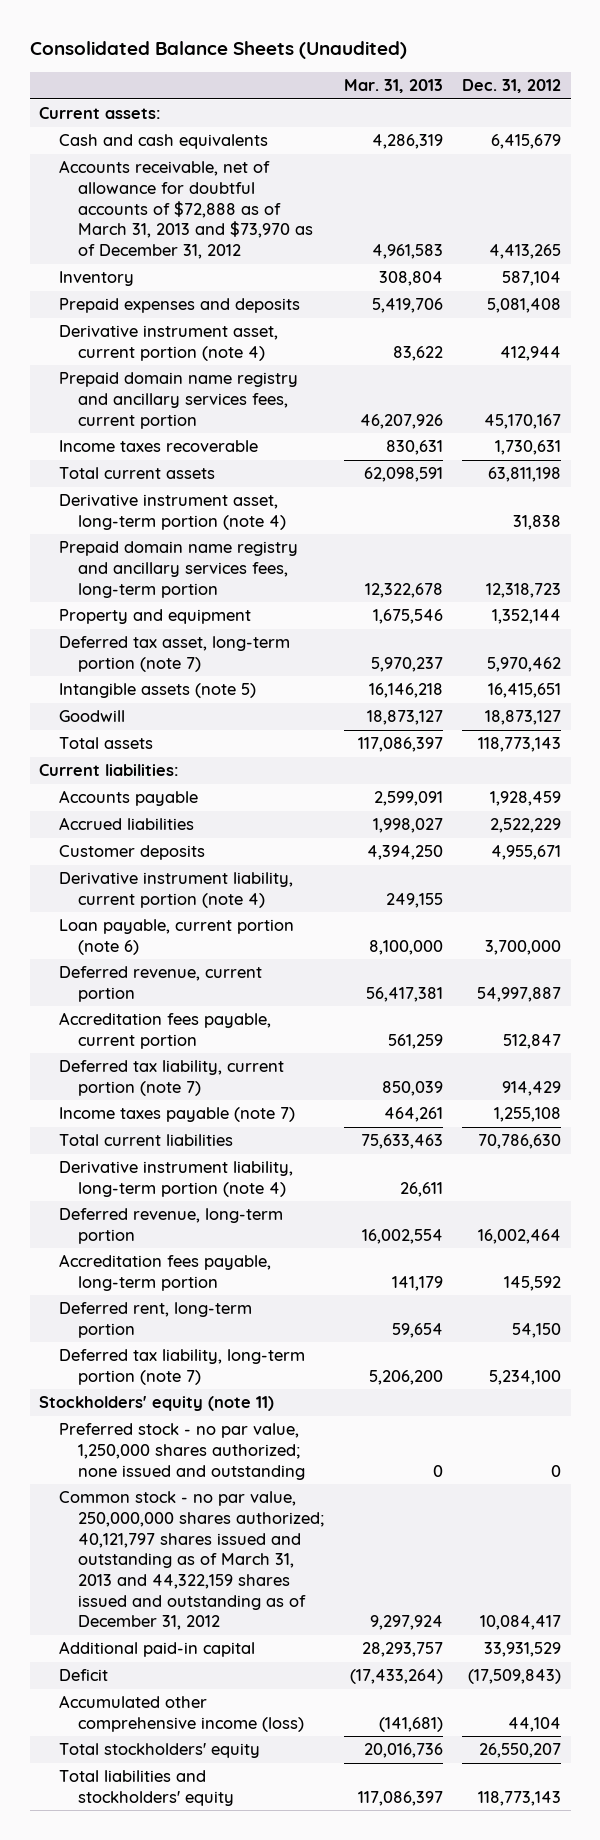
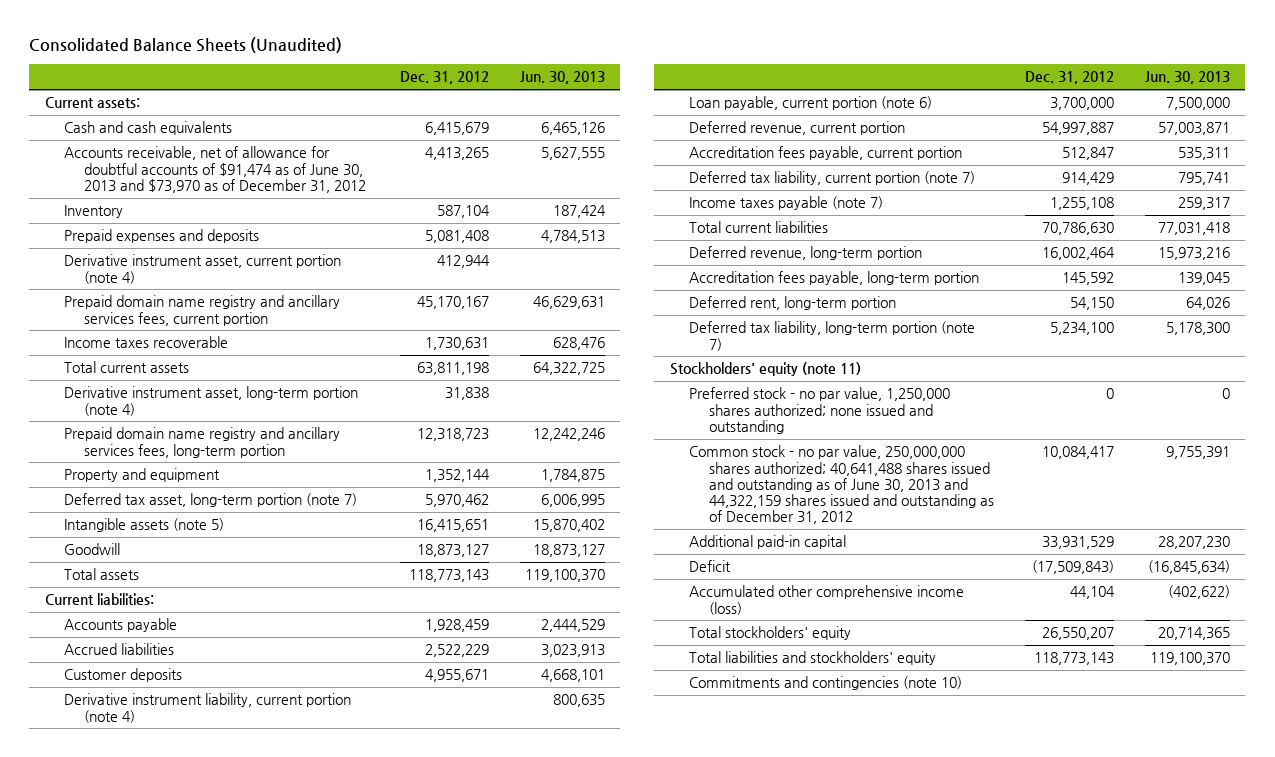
[343,79,443,94] Mar. 31, 2013 -> none
none -> [519,71,605,85] Jun. 30, 2013
[58,160,314,260] Accounts receivable, net of allowance for doubtful accounts of $72,888 as of March 31, 2013 and $73,970 as of December 31, 2012 -> [64,146,366,193] Accounts receivable, net of allowance for doubtful accounts of $91,474 as of June 30, 2013 and $73,970 as of December 31, 2012
[58,1161,293,1197] Derivative instrument liability, long-term portion (note 4) -> none
[58,1491,325,1631] Common stock - no par value, 250,000,000 shares authorized; 40,121,797 shares issued and outstanding as of March 31, 2013 and 44,322,159 shares issued and outstanding as of December 31, 2012 -> [689,445,994,525] Common stock - no par value, 250,000,000 shares authorized; 40,641,488 shares issued and outstanding as of June 30, 2013 and 44,322,159 shares issued and outstanding as of December 31, 2012
none -> [689,676,963,691] Commitments and contingencies (note 10)

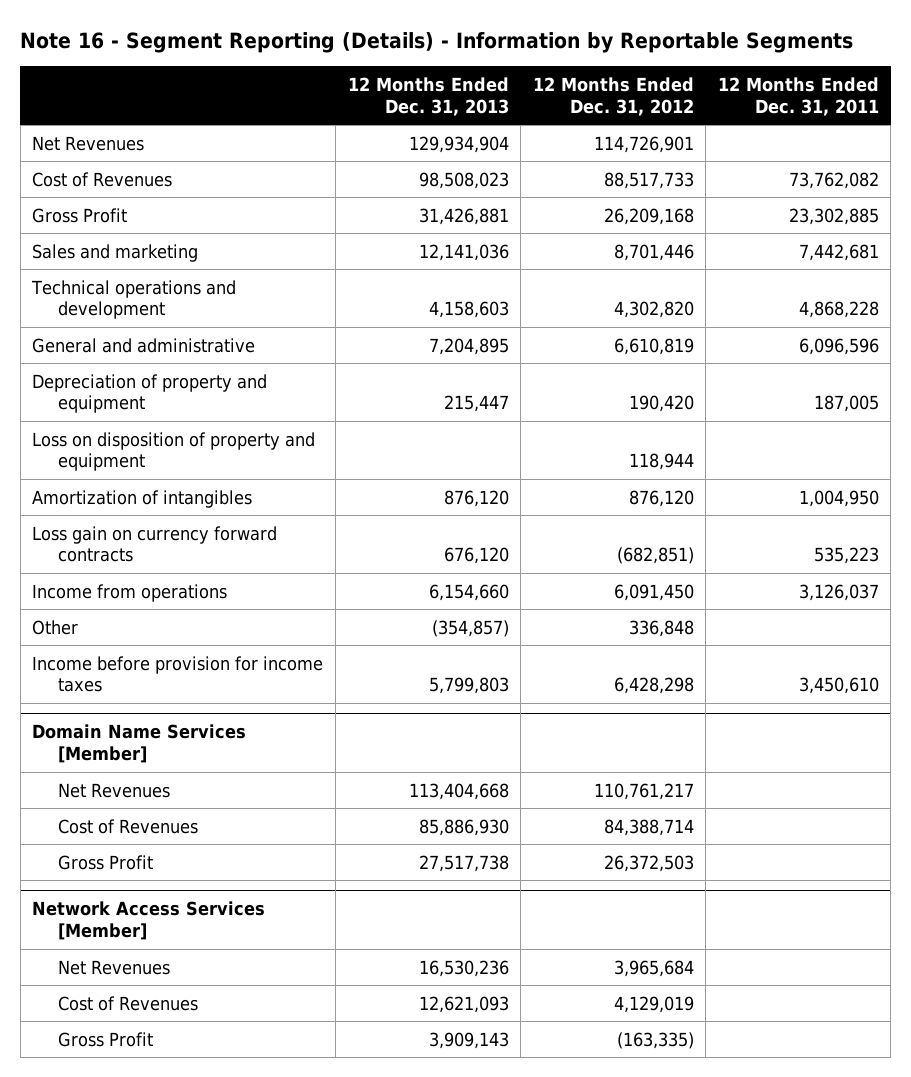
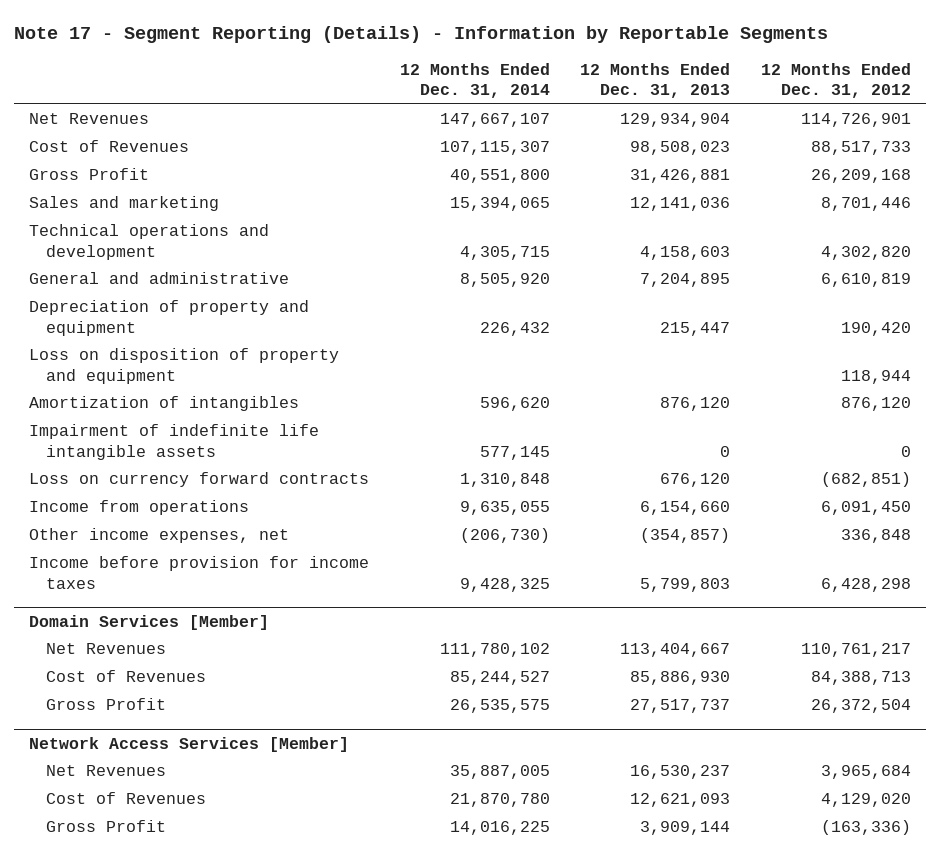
[20,32,854,54] Note 16 - Segment Reporting (Details) - Information by Reportable Segments -> [13,26,828,44] Note 17 - Segment Reporting (Details) - Information by Reportable Segments
[717,77,879,116] 12 Months Ended Dec. 31, 2011 -> none
none -> [399,62,550,99] 12 Months Ended Dec. 31, 2014
none -> [29,424,320,460] Impairment of indefinite life intangible assets
[32,525,278,563] Loss gain on currency forward contracts -> [29,472,370,488] Loss on currency forward contracts
[32,619,79,635] Other -> [29,528,290,544] Other income expenses, net
[32,724,247,764] Domain Name Services [Member] -> [29,614,270,630] Domain Services [Member]
[408,782,509,800] 113,404,668 -> [620,643,731,658] 113,404,667
[603,818,694,836] 84,388,714 -> [810,671,911,686] 84,388,713
[418,854,509,872] 27,517,738 -> [630,699,731,714] 27,517,737
[603,854,694,872] 26,372,503 -> [810,699,911,714] 26,372,504
[418,959,509,977] 16,530,236 -> [630,765,731,780] 16,530,237
[613,995,694,1013] 4,129,019 -> [820,793,911,808] 4,129,020
[428,1031,509,1049] 3,909,143 -> [640,821,731,836] 3,909,144
[616,1031,694,1049] (163,335) -> [820,820,911,836] (163,336)

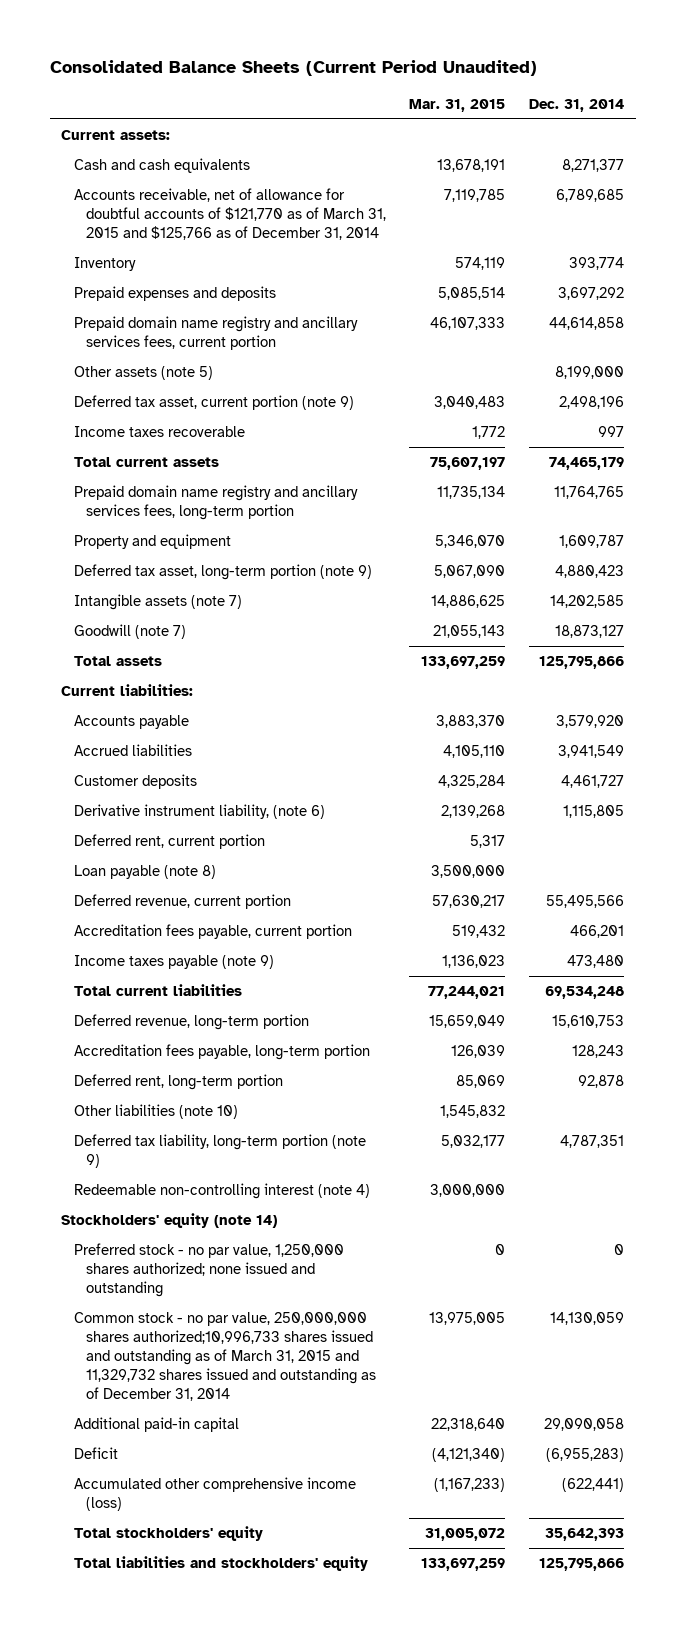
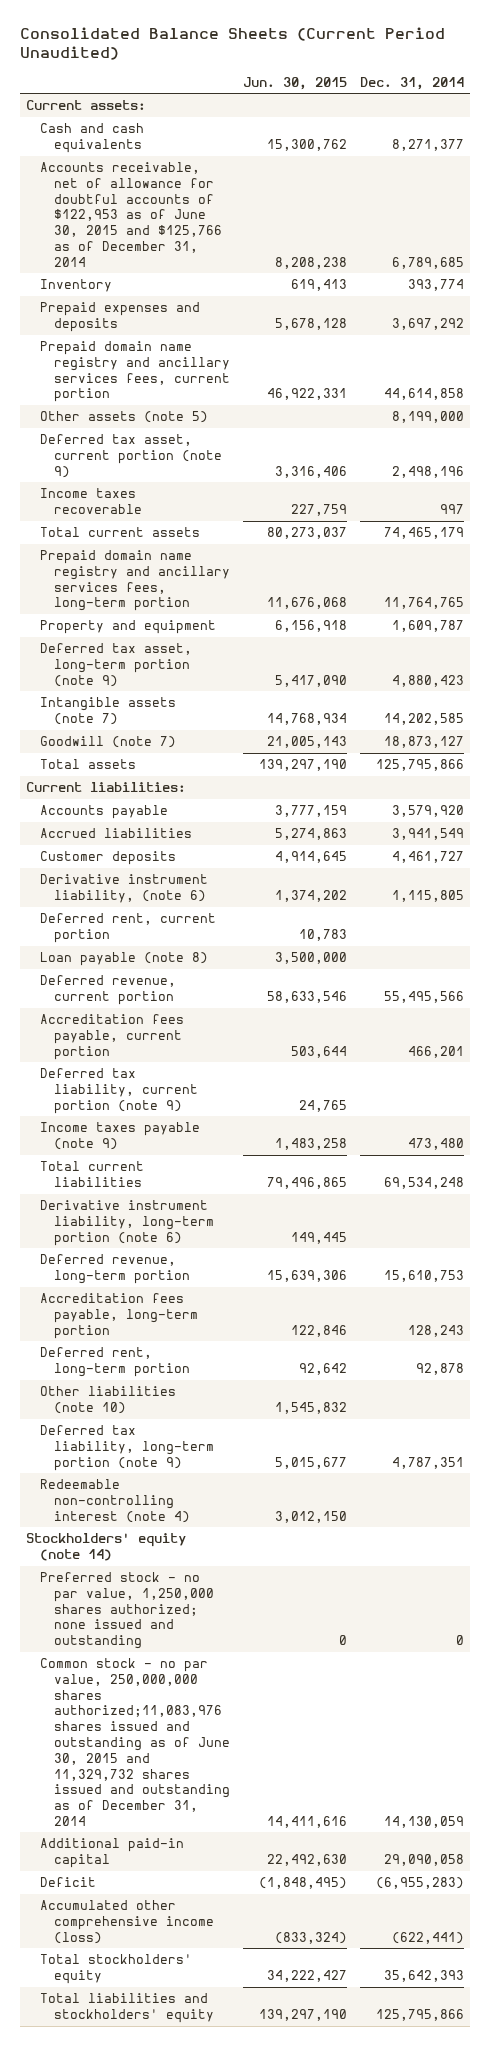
[409,98,506,112] Mar. 31, 2015 -> none
none -> [243,76,348,90] Jun. 30, 2015
[73,188,387,241] Accounts receivable, net of allowance for doubtful accounts of $121,770 as of March 31, 2015 and $125,766 as of December 31, 2014 -> [40,162,223,267] Accounts receivable, net of allowance for doubtful accounts of $122,953 as of June 30, 2015 and $125,766 as of December 31, 2014
none -> [40,1068,199,1114] Deferred tax liability, current portion (note 9)
none -> [40,1200,215,1246] Derivative instrument liability, long-term portion (note 6)
[73,1312,377,1402] Common stock - no par value, 250,000,000 shares authorized;10,996,733 shares issued and outstanding as of March 31, 2015 and 11,329,732 shares issued and outstanding as of December 31, 2014 -> [40,1658,231,1826] Common stock - no par value, 250,000,000 shares authorized;11,083,976 shares issued and outstanding as of June 30, 2015 and 11,329,732 shares issued and outstanding as of December 31, 2014

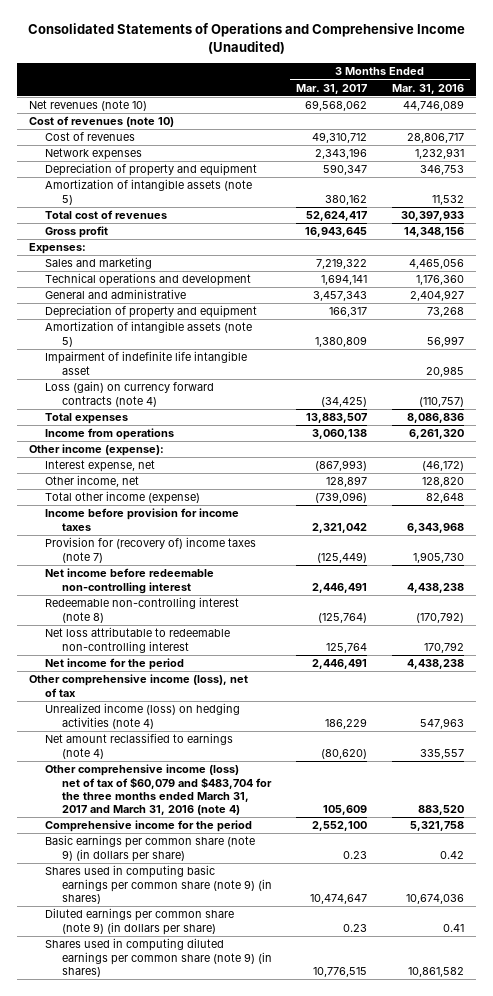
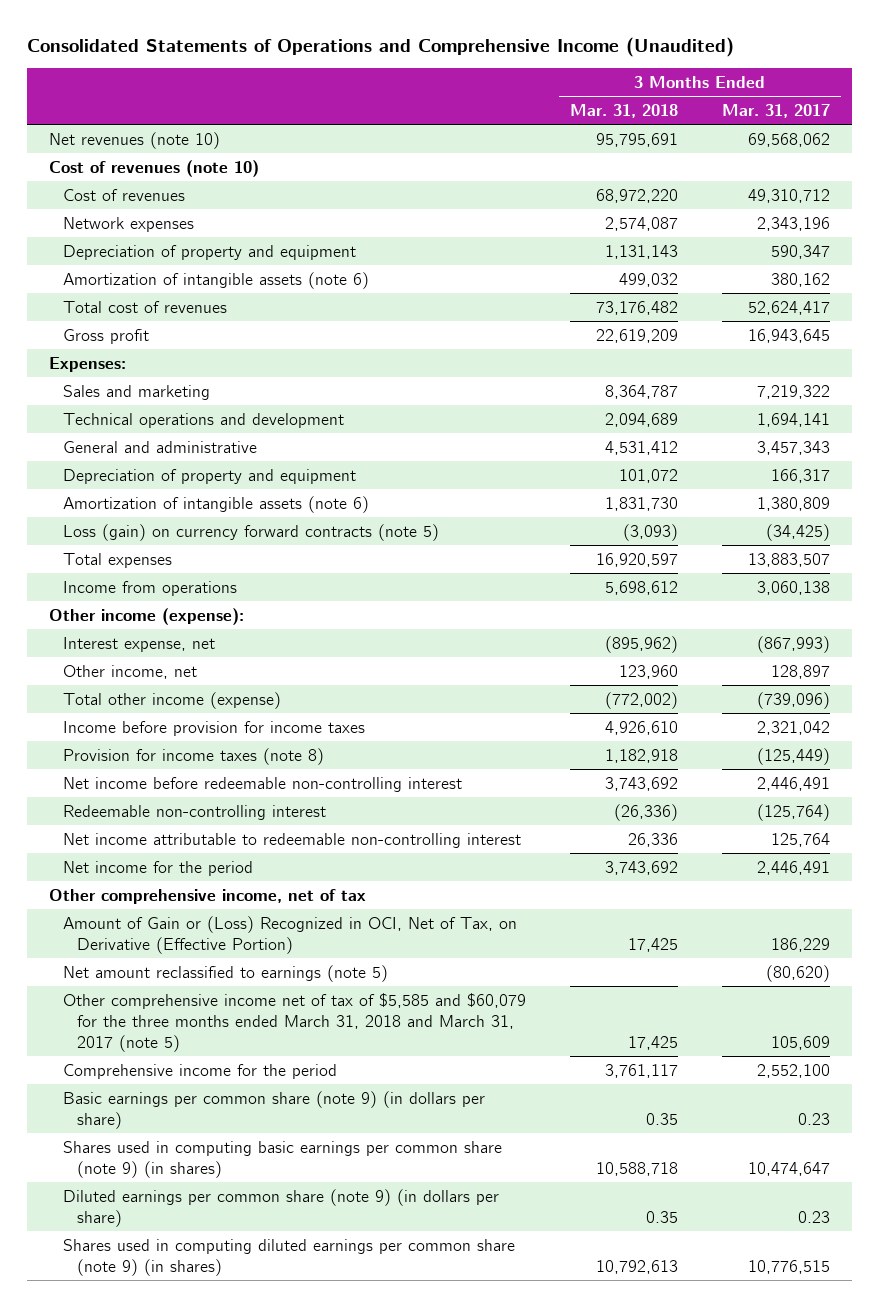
[392,83,465,94] Mar. 31, 2016 -> none
none -> [569,103,678,118] Mar. 31, 2018
[45,179,253,205] Amortization of intangible assets (note 5) -> [62,271,369,289] Amortization of intangible assets (note 6)
[45,351,248,375] Impairment of indefinite life intangible asset -> none
[45,321,253,347] Amortization of intangible assets (note 5) -> [62,495,369,513] Amortization of intangible assets (note 6)
[45,381,215,407] Loss (gain) on currency forward contracts (note 4) -> [62,523,439,541] Loss (gain) on currency forward contracts (note 5)
[45,537,257,563] Provision for (recovery of) income taxes (note 7) -> [62,747,324,765] Provision for income taxes (note 8)
[45,597,240,623] Redeemable non-controlling interest (note 8) -> [62,804,326,820] Redeemable non-controlling interest
[45,627,231,653] Net loss attributable to redeemable non-controlling interest -> [62,832,521,848] Net income attributable to redeemable non-controlling interest
[29,674,249,697] Other comprehensive income (loss), net of tax -> [48,888,366,904] Other comprehensive income, net of tax
[45,703,241,729] Unrealized income (loss) on hedging activities (note 4) -> [62,915,517,954] Amount of Gain or (Loss) Recognized in OCI, Net of Tax, on Derivative (Effective Portion)
[45,733,234,759] Net amount reclassified to earnings (note 4) -> [62,964,388,982] Net amount reclassified to earnings (note 5)
[45,764,272,816] Other comprehensive income (loss) net of tax of $60,079 and $483,704 for the three months ended March 31, 2017 and March 31, 2016 (note 4) -> [62,992,526,1052] Other comprehensive income net of tax of $5,585 and $60,079 for the three months ended March 31, 2018 and March 31, 2017 (note 5)

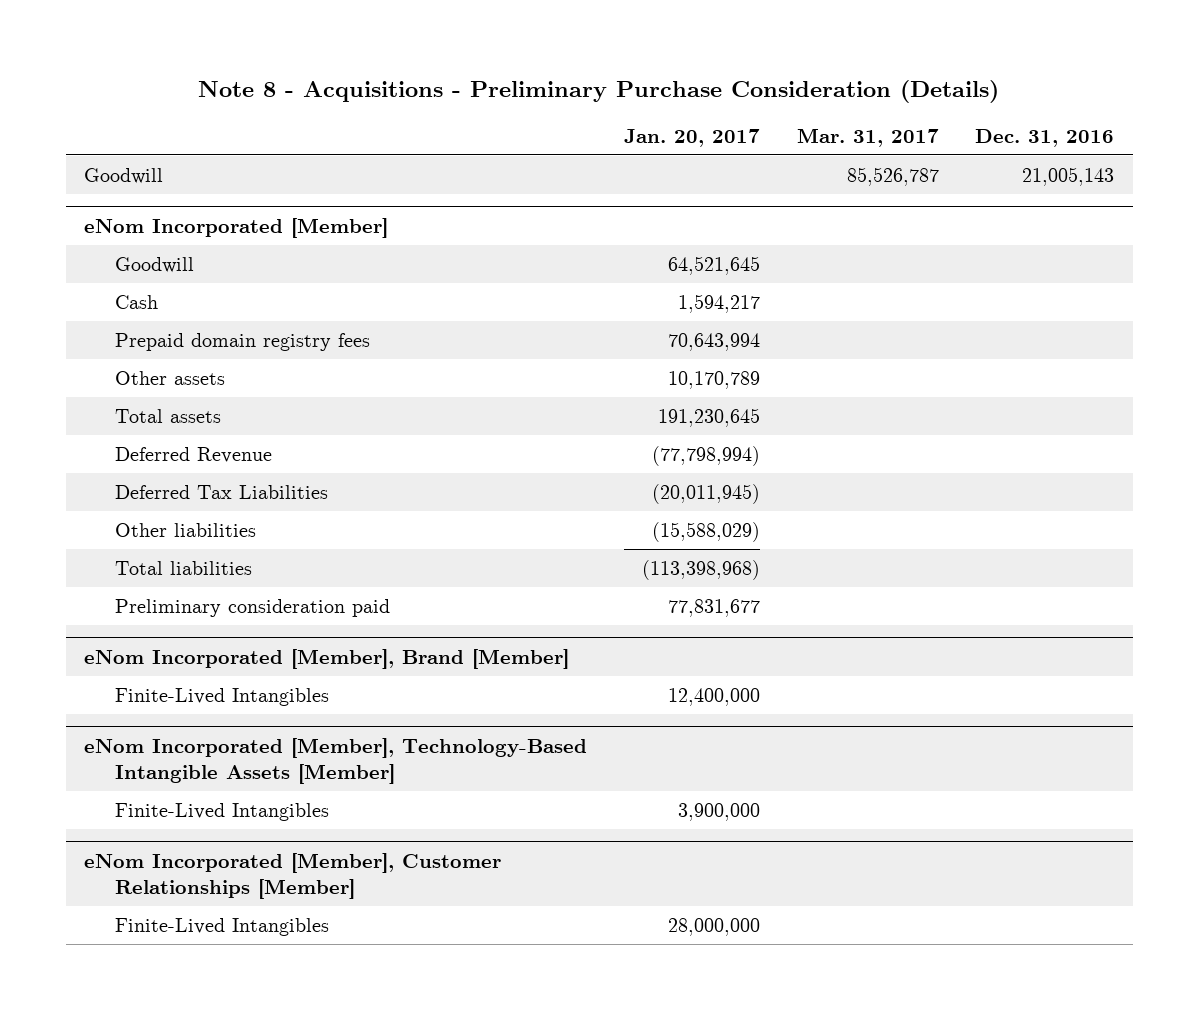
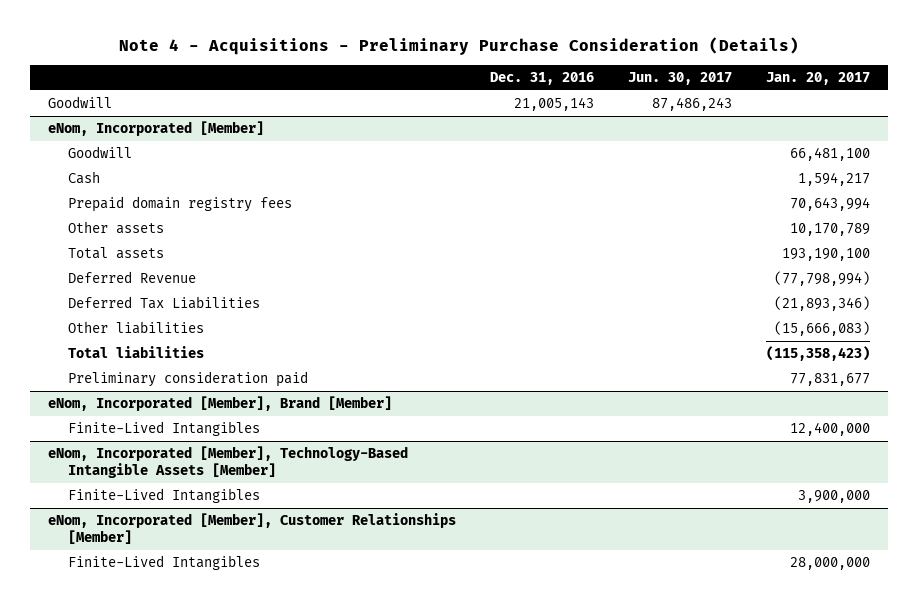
[198,80,1000,104] Note 8 - Acquisitions - Preliminary Purchase Consideration (Details) -> [119,37,800,56] Note 4 - Acquisitions - Preliminary Purchase Consideration (Details)
[796,127,939,147] Mar. 31, 2017 -> none
none -> [628,71,733,85] Jun. 30, 2017
[84,217,389,238] eNom Incorporated [Member] -> [47,121,264,137] eNom, Incorporated [Member]
[667,255,760,275] 64,521,645 -> [790,147,871,162] 66,481,100
[657,407,760,427] 191,230,645 -> [782,248,871,262] 193,190,100
[651,483,760,504] (20,011,945) -> [774,296,871,312] (21,893,346)
[651,521,760,542] (15,588,029) -> [774,321,871,337] (15,666,083)
[641,559,760,580] (113,398,968) -> [766,346,871,362] (115,358,423)
[84,648,570,669] eNom Incorporated [Member], Brand [Member] -> [47,396,392,412] eNom, Incorporated [Member], Brand [Member]
[84,737,588,784] eNom Incorporated [Member], Technology-Based Intangible Assets [Member] -> [47,446,408,479] eNom, Incorporated [Member], Technology-Based Intangible Assets [Member]
[84,852,502,899] eNom Incorporated [Member], Customer Relationships [Member] -> [47,513,456,545] eNom, Incorporated [Member], Customer Relationships [Member]

